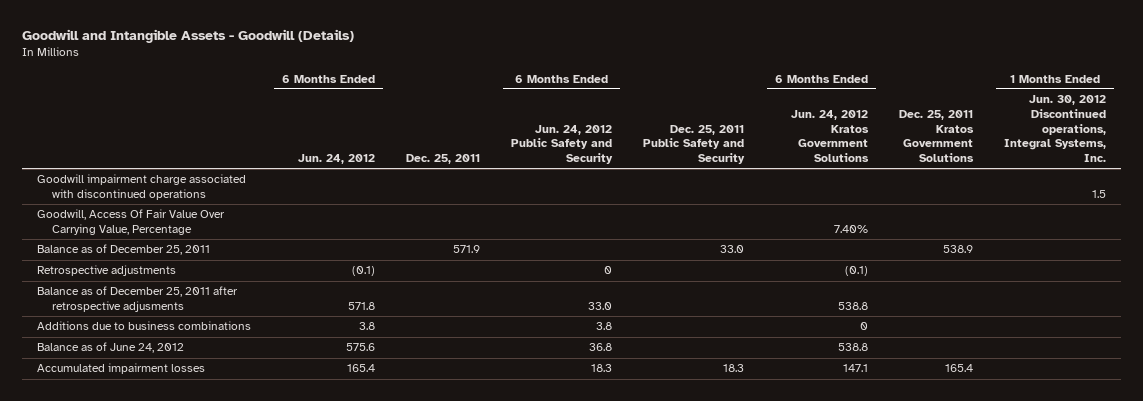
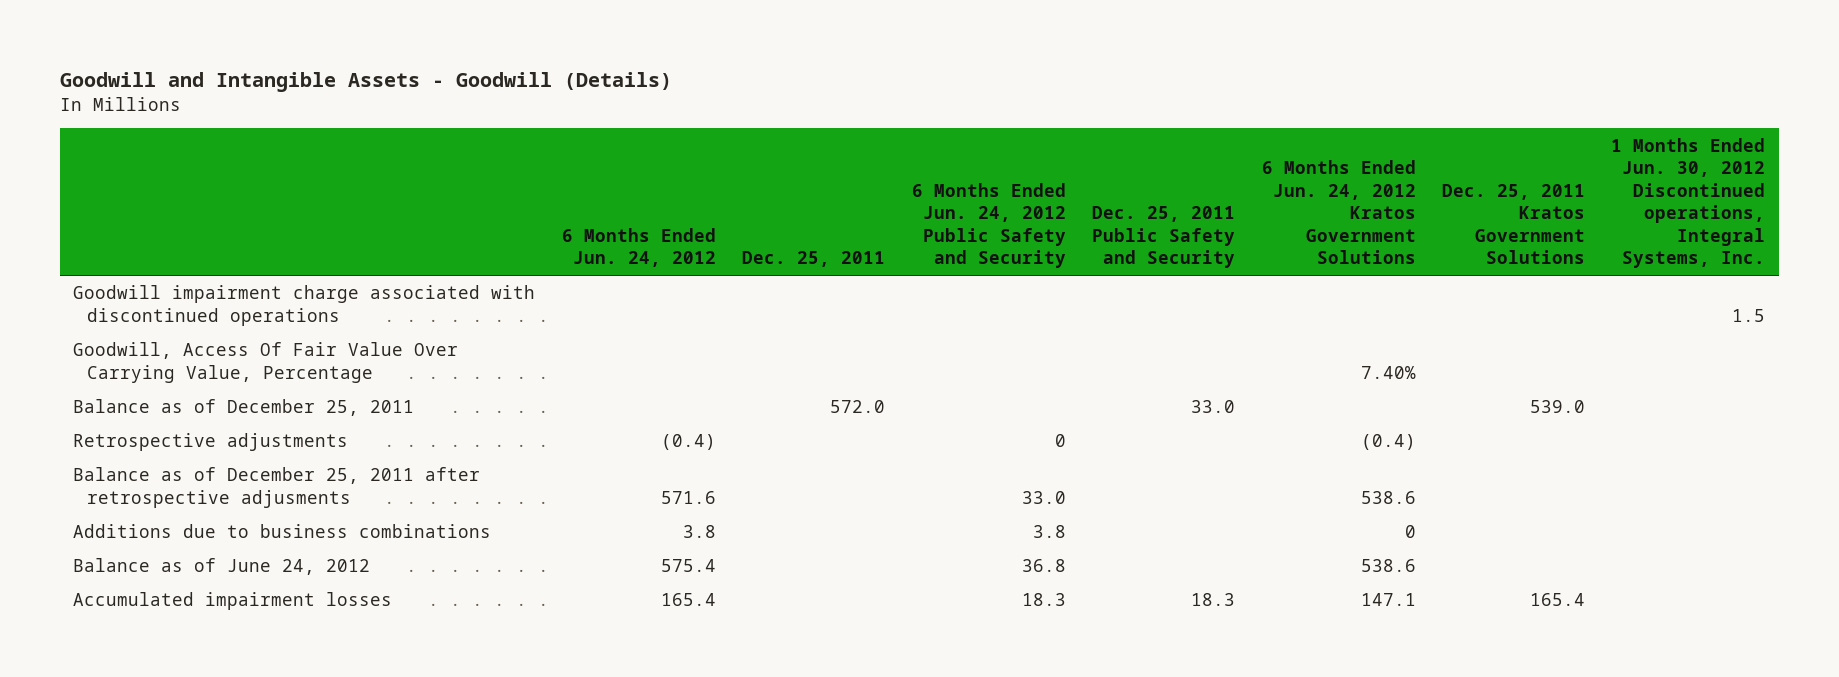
[453,245,481,254] 571.9 -> [830,400,886,414] 572.0
[942,245,973,254] 538.9 -> [1529,400,1585,414] 539.0
[352,266,376,277] (0.1) -> [660,434,716,451] (0.4)
[845,266,869,277] (0.1) -> [1360,434,1416,451] (0.4)
[348,301,376,310] 571.8 -> [660,490,716,504] 571.6
[838,301,869,310] 538.8 -> [1360,490,1416,504] 538.6
[346,343,376,352] 575.6 -> [660,559,716,573] 575.4
[838,343,869,352] 538.8 -> [1360,559,1416,573] 538.6

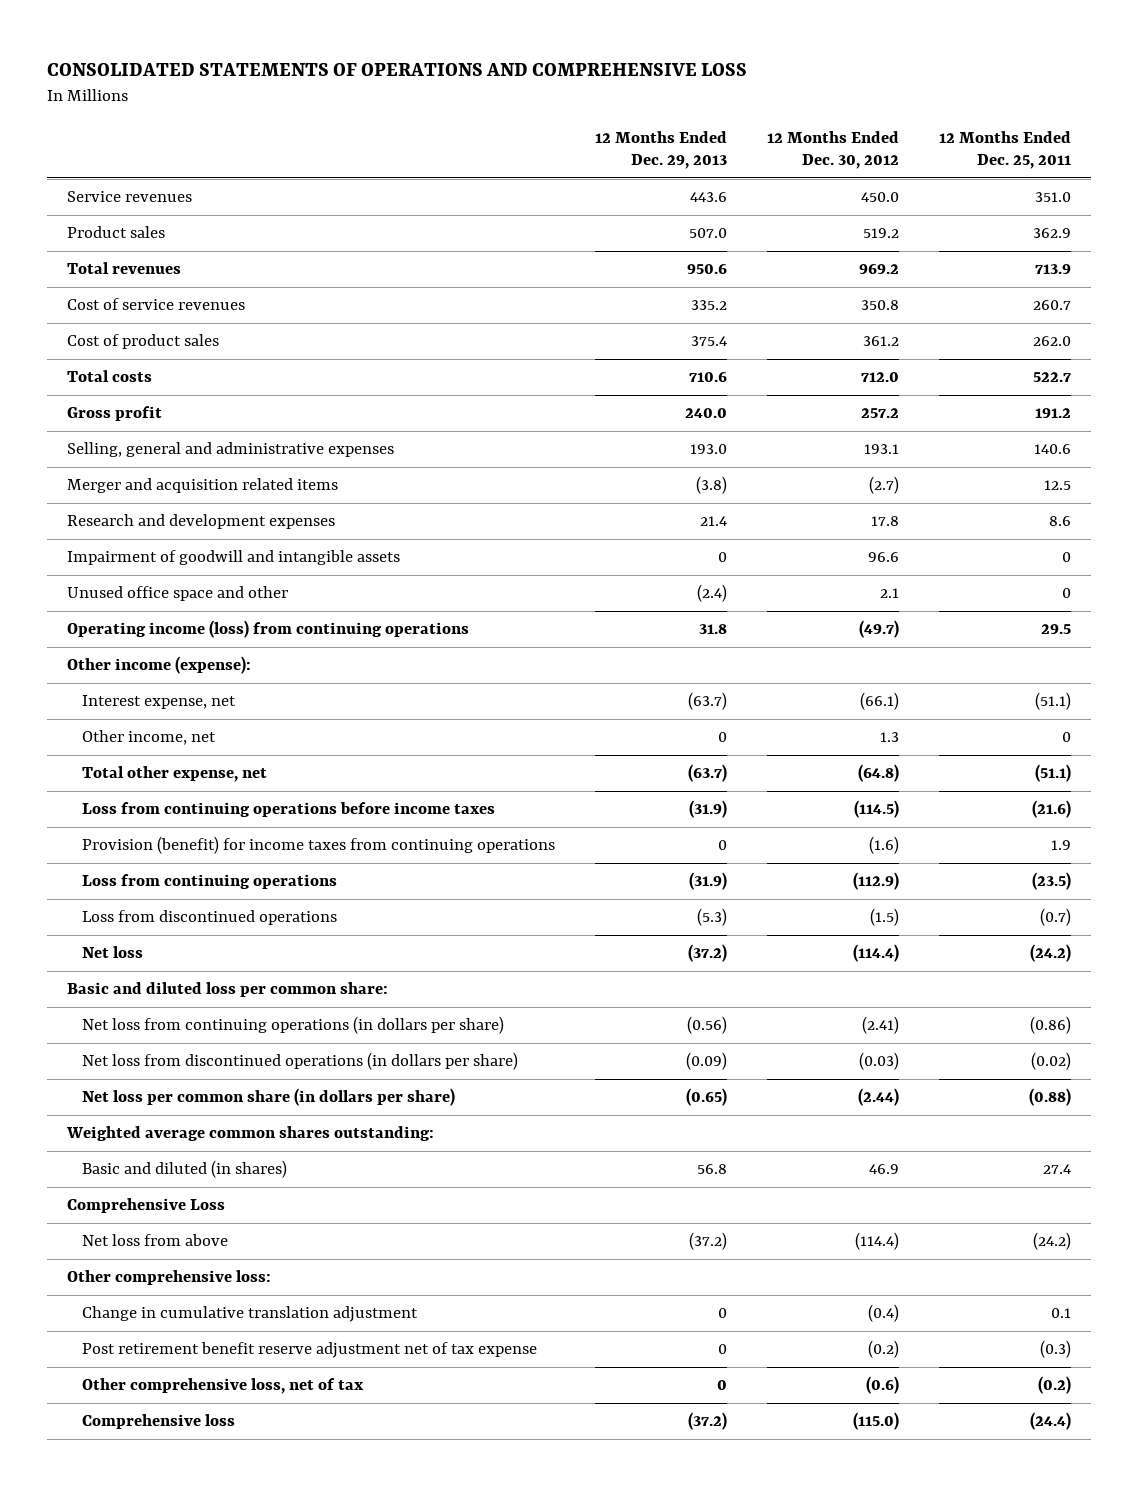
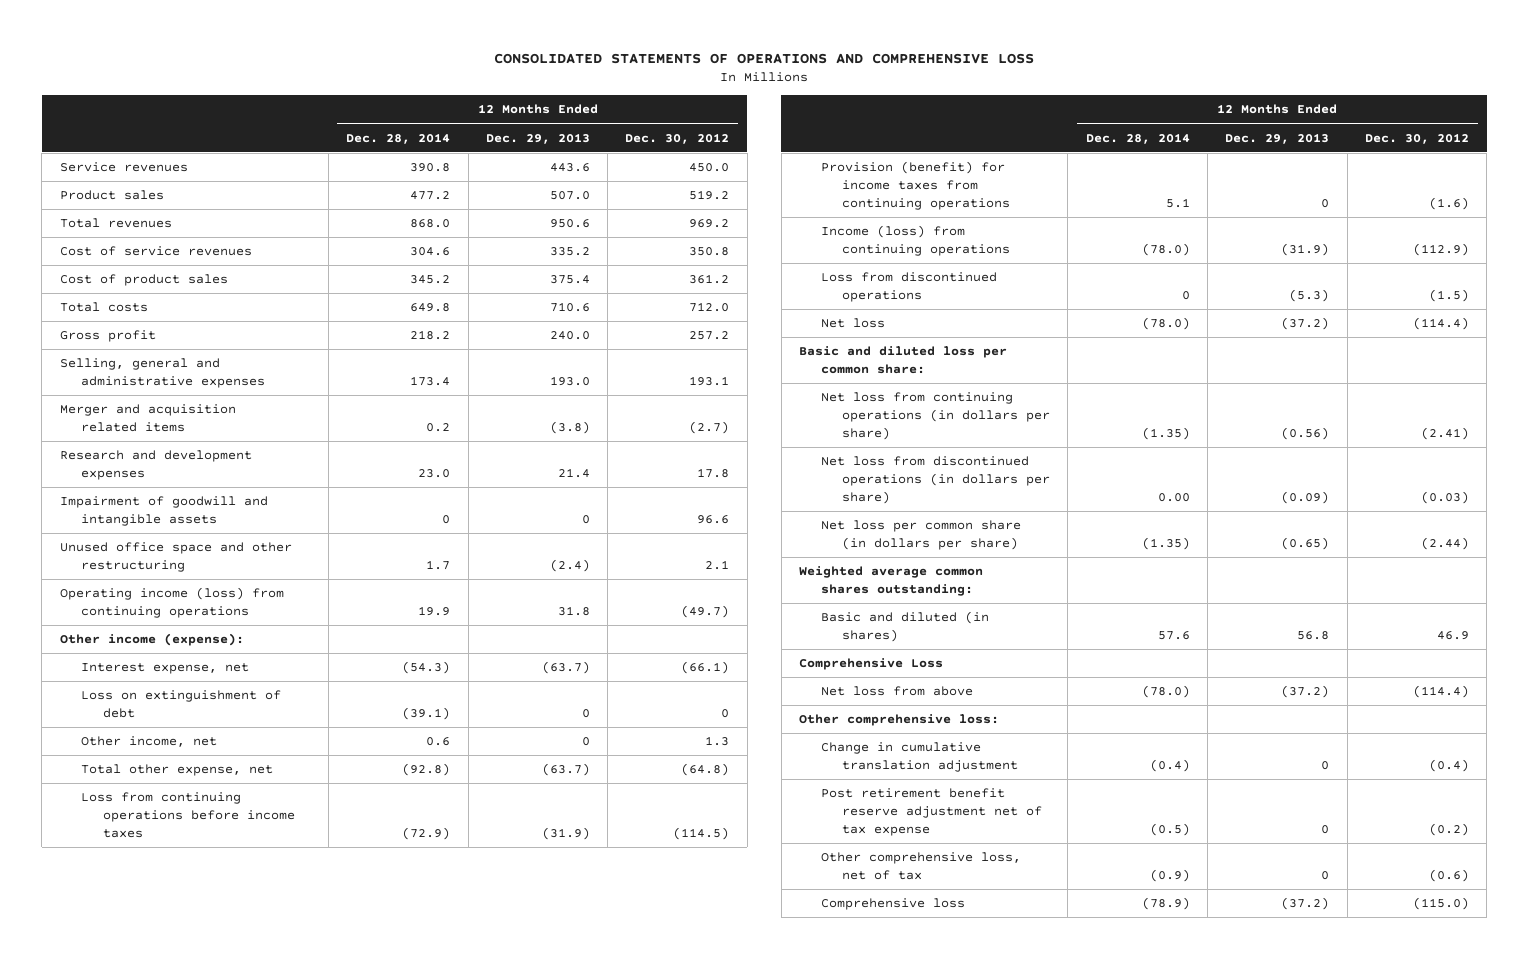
[938,130,1071,169] 12 Months Ended Dec. 25, 2011 -> none
none -> [346,132,451,144] Dec. 28, 2014
[66,586,288,602] Unused office space and other -> [59,542,292,572] Unused office space and other restructuring
none -> [81,690,282,718] Loss on extinguishment of debt
[82,874,338,890] Loss from continuing operations -> [820,225,1011,256] Income (loss) from continuing operations

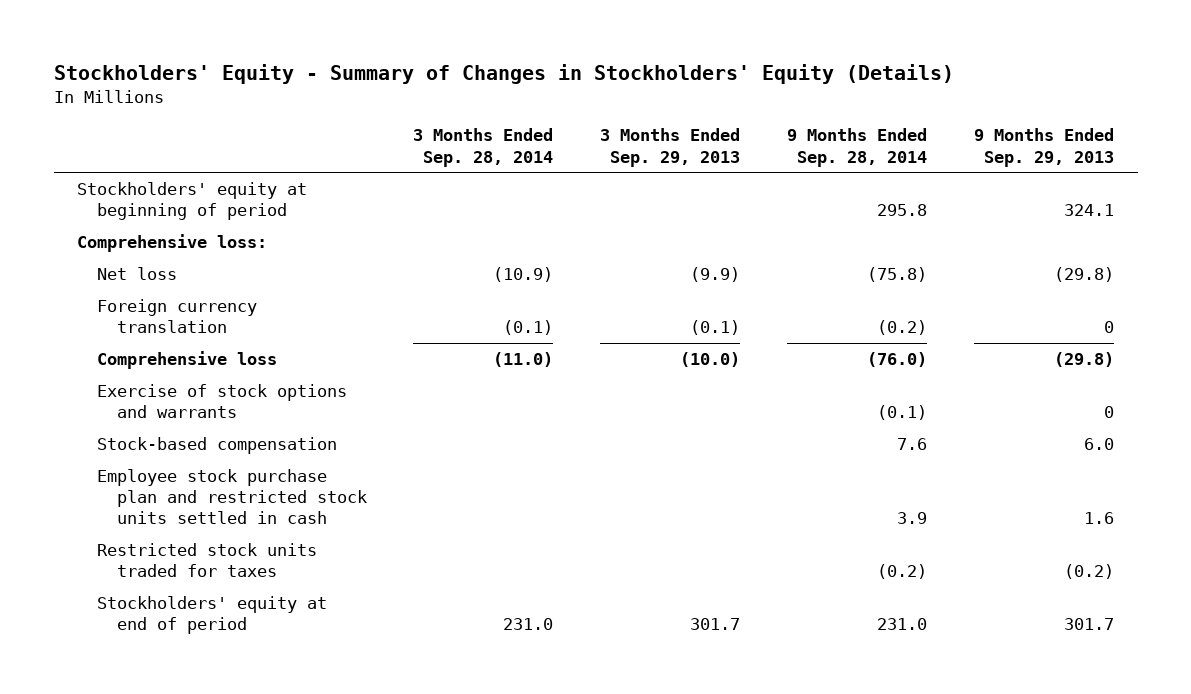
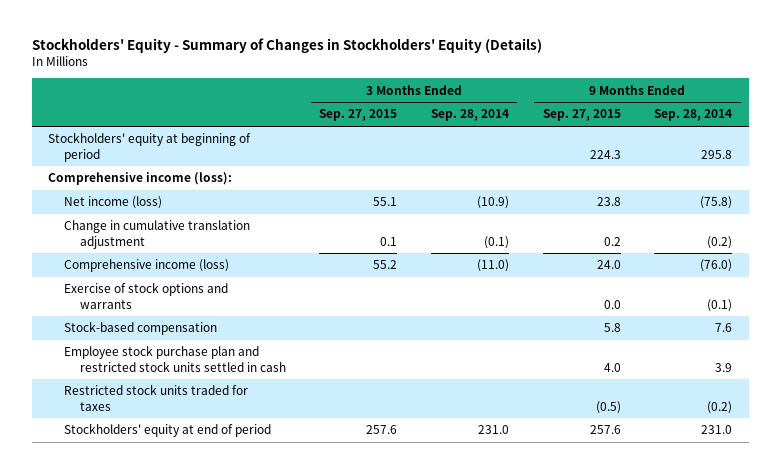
[600,128,741,167] 3 Months Ended Sep. 29, 2013 -> none
[974,128,1115,167] 9 Months Ended Sep. 29, 2013 -> none
none -> [319,109,398,122] Sep. 27, 2015
none -> [542,109,621,122] Sep. 27, 2015
[77,234,268,253] Comprehensive loss: -> [48,172,233,186] Comprehensive income (loss):
[96,267,177,281] Net loss -> [64,196,163,210] Net income (loss)
[96,299,257,334] Foreign currency translation -> [64,220,251,249] Change in cumulative translation adjustment
[96,351,277,370] Comprehensive loss -> [64,259,230,273] Comprehensive income (loss)

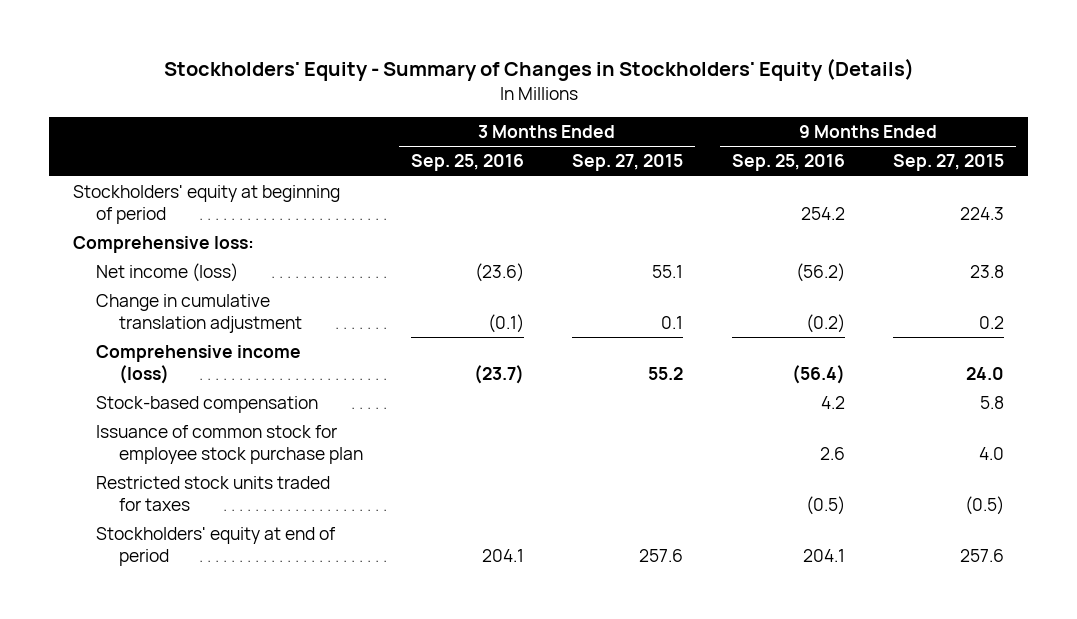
[430,109,509,122] Sep. 28, 2014 -> none
[654,109,733,122] Sep. 28, 2014 -> none
none -> [411,154,525,172] Sep. 25, 2016
none -> [731,154,845,172] Sep. 25, 2016
[48,172,233,186] Comprehensive income (loss): -> [73,236,255,254] Comprehensive loss:
[64,282,229,309] Exercise of stock options and warrants -> none
[64,345,286,372] Employee stock purchase plan and restricted stock units settled in cash -> [96,425,363,464] Issuance of common stock for employee stock purchase plan

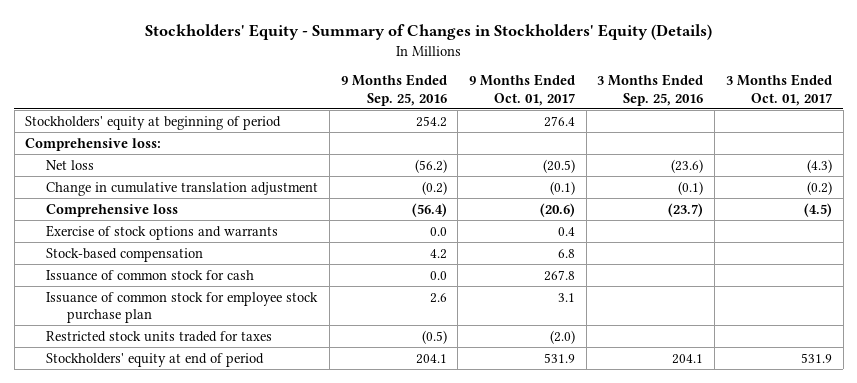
[572,154,684,172] Sep. 27, 2015 -> none
[892,154,1004,172] Sep. 27, 2015 -> none
none -> [468,74,575,106] 9 Months Ended Oct. 01, 2017
none -> [725,74,832,106] 3 Months Ended Oct. 01, 2017
[96,263,239,283] Net income (loss) -> [46,159,95,170] Net loss
[96,345,302,384] Comprehensive income (loss) -> [46,203,179,217] Comprehensive loss
none -> [46,224,279,240] Exercise of stock options and warrants
none -> [46,269,255,281] Issuance of common stock for cash

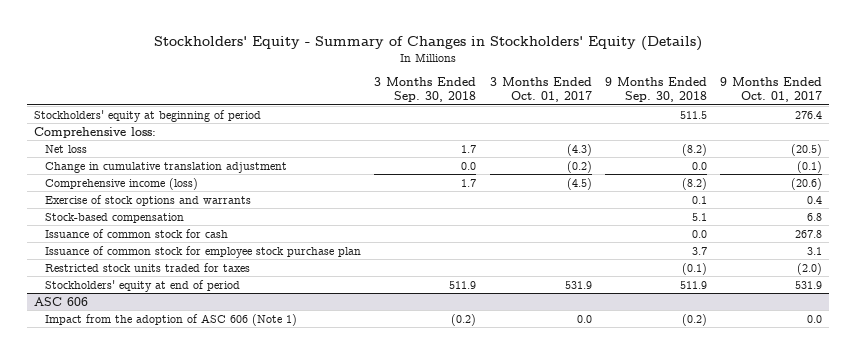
[340,74,447,106] 9 Months Ended Sep. 25, 2016 -> none
[597,74,704,106] 3 Months Ended Sep. 25, 2016 -> none
none -> [374,77,477,103] 3 Months Ended Sep. 30, 2018
none -> [605,77,708,103] 9 Months Ended Sep. 30, 2018
[46,203,179,217] Comprehensive loss -> [44,177,198,190] Comprehensive income (loss)
none -> [33,296,88,306] ASC 606
none -> [44,313,297,326] Impact from the adoption of ASC 606 (Note 1)

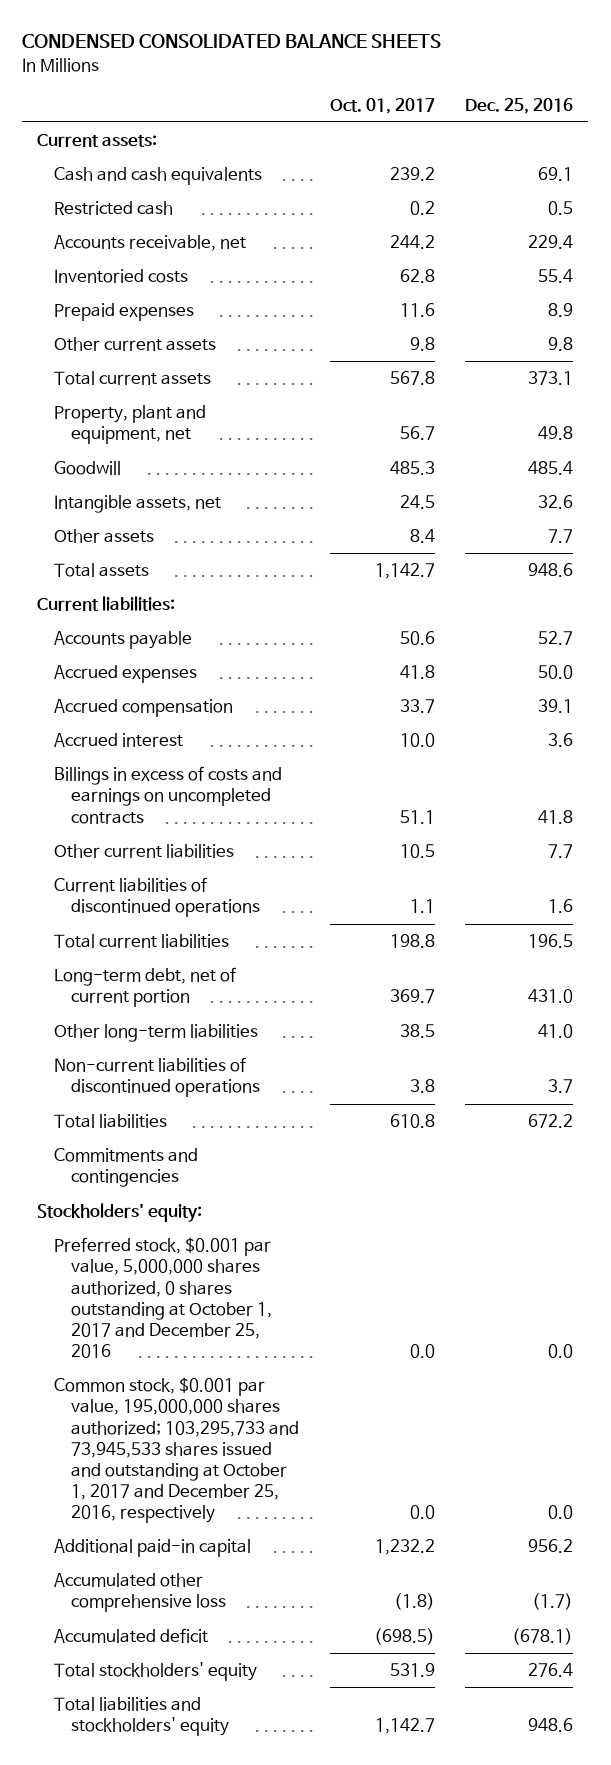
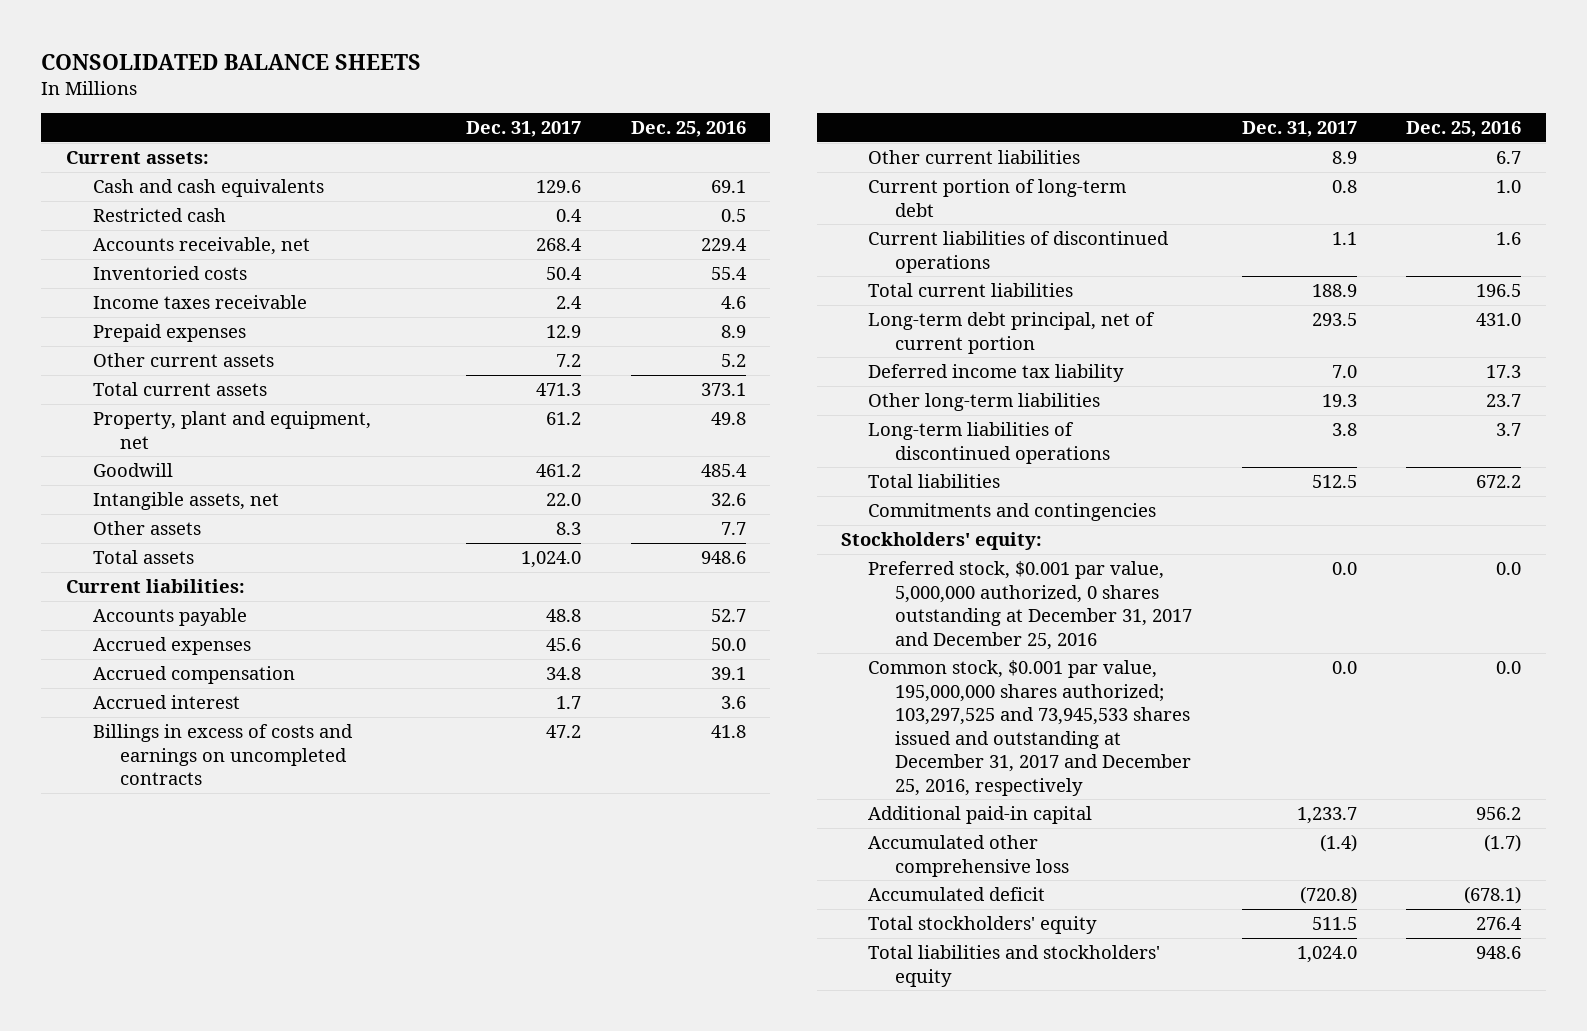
[22,34,442,49] CONDENSED CONSOLIDATED BALANCE SHEETS -> [41,53,422,70] CONSOLIDATED BALANCE SHEETS
[329,97,435,114] Oct. 01, 2017 -> none
none -> [466,121,582,138] Dec. 31, 2017
none -> [92,294,307,309] Income taxes receivable
[548,337,574,352] 9.8 -> [720,353,746,367] 5.2
[548,844,574,859] 7.7 -> [1496,150,1522,164] 6.7
none -> [868,178,1127,217] Current portion of long-term debt
[54,967,237,1008] Long-term debt, net of current portion -> [868,311,1156,354] Long-term debt principal, net of current portion
none -> [868,363,1125,382] Deferred income tax liability
[538,1024,574,1039] 41.0 -> [1486,393,1522,407] 23.7
[54,1057,261,1098] Non-current liabilities of discontinued operations -> [868,421,1111,464] Long-term liabilities of discontinued operations
[54,1237,273,1358] Preferred stock, $0.001 par value, 5,000,000 shares authorized, 0 shares outstanding at October 1, 2017 and December 25, 2016 -> [868,560,1193,650] Preferred stock, $0.001 par value, 5,000,000 authorized, 0 shares outstanding at December 31, 2017 and December 25, 2016
[54,1377,300,1524] Common stock, $0.001 par value, 195,000,000 shares authorized; 103,295,733 and 73,945,533 shares issued and outstanding at October 1, 2017 and December 25, 2016, respectively -> [868,659,1192,796] Common stock, $0.001 par value, 195,000,000 shares authorized; 103,297,525 and 73,945,533 shares issued and outstanding at December 31, 2017 and December 25, 2016, respectively

